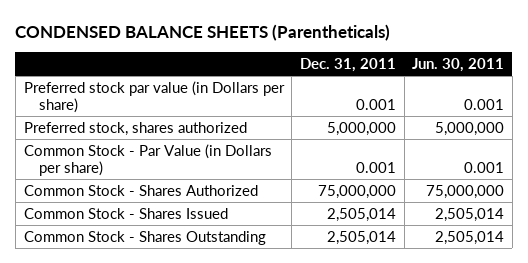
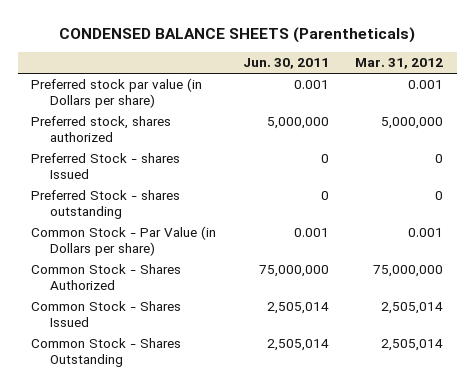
[299,57,396,72] Dec. 31, 2011 -> none
none -> [355,58,444,70] Mar. 31, 2012
none -> [31,153,181,180] Preferred Stock - shares Issued
none -> [31,190,181,220] Preferred Stock - shares outstanding

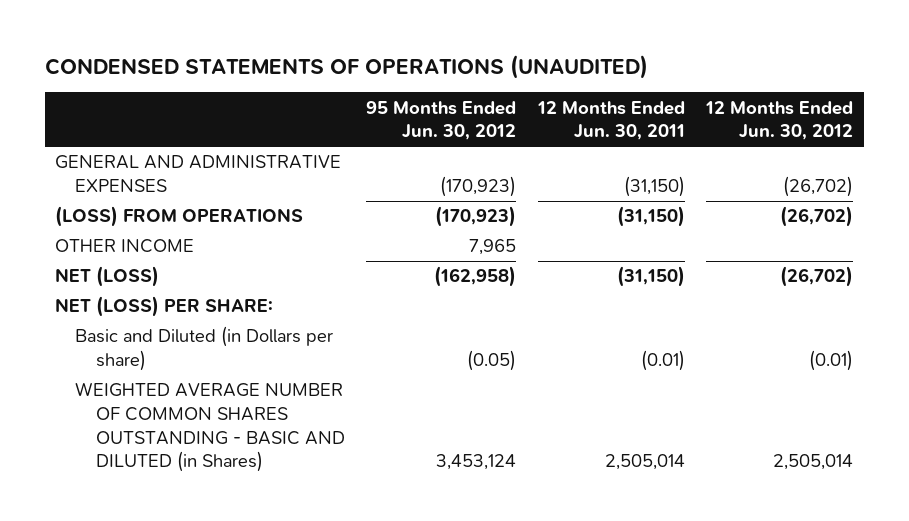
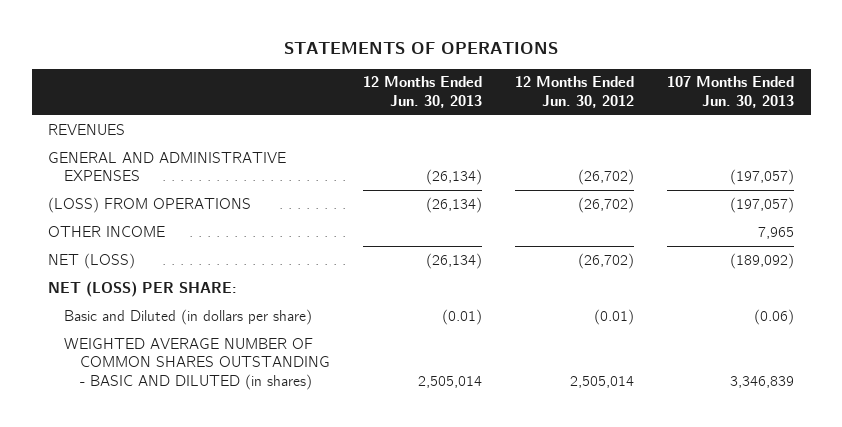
[44,54,648,79] CONDENSED STATEMENTS OF OPERATIONS (UNAUDITED) -> [284,42,559,55] STATEMENTS OF OPERATIONS
[366,100,517,141] 95 Months Ended Jun. 30, 2012 -> none
[536,100,685,141] 12 Months Ended Jun. 30, 2011 -> none
none -> [362,76,482,109] 12 Months Ended Jun. 30, 2013
none -> [667,76,795,109] 107 Months Ended Jun. 30, 2013
none -> [48,123,126,135] REVENUES
[75,326,334,371] Basic and Diluted (in Dollars per share) -> [63,308,312,325] Basic and Diluted (in dollars per share)
[75,382,345,473] WEIGHTED AVERAGE NUMBER OF COMMON SHARES OUTSTANDING - BASIC AND DILUTED (in Shares) -> [63,337,330,390] WEIGHTED AVERAGE NUMBER OF COMMON SHARES OUTSTANDING - BASIC AND DILUTED (in shares)

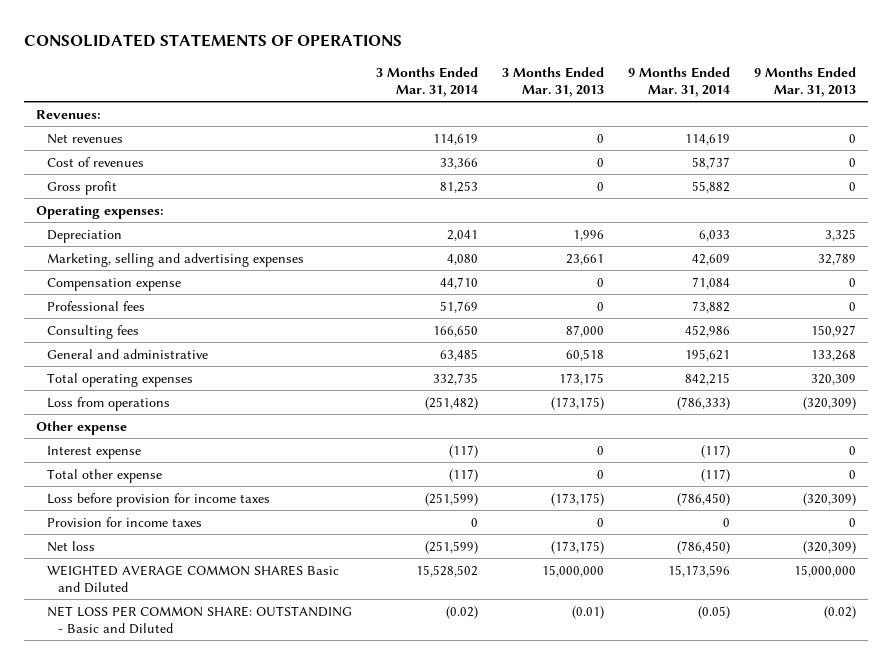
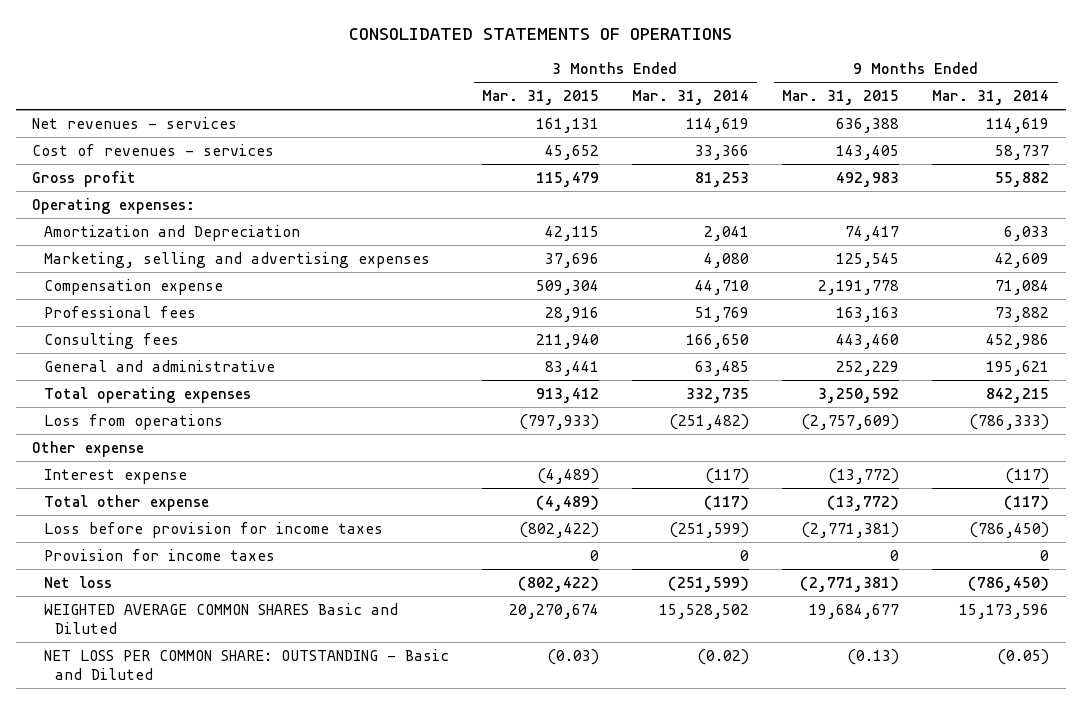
[502,66,605,97] 3 Months Ended Mar. 31, 2013 -> none
[754,66,857,97] 9 Months Ended Mar. 31, 2013 -> none
none -> [481,90,599,106] Mar. 31, 2015
none -> [782,90,900,106] Mar. 31, 2015
[36,109,102,119] Revenues: -> none
[47,133,124,144] Net revenues -> [32,116,238,129] Net revenues - services
[47,156,145,167] Cost of revenues -> [32,143,275,156] Cost of revenues - services
[47,229,123,243] Depreciation -> [43,224,300,241] Amortization and Depreciation

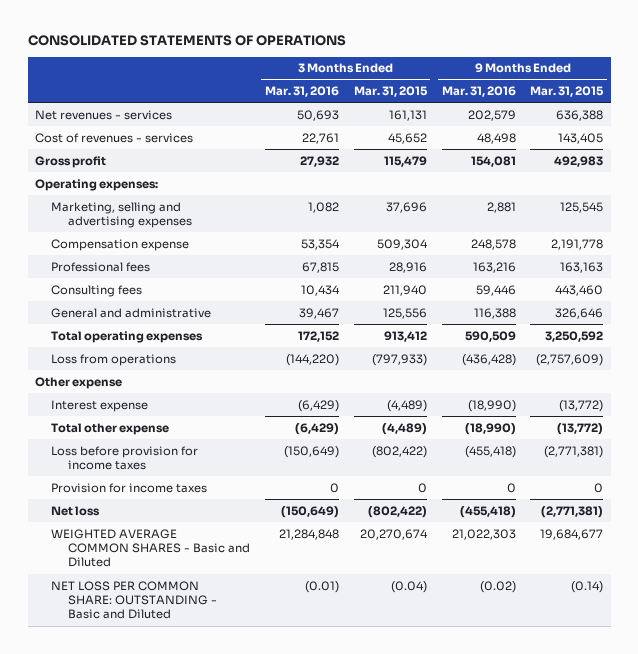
[632,90,750,106] Mar. 31, 2014 -> none
[932,90,1050,106] Mar. 31, 2014 -> none
none -> [264,85,339,97] Mar. 31, 2016
none -> [441,85,516,97] Mar. 31, 2016
[43,224,300,241] Amortization and Depreciation -> none
[544,360,599,376] 83,441 -> [382,307,427,319] 125,556
[836,360,900,376] 252,229 -> [555,307,604,319] 326,646
[43,602,398,634] WEIGHTED AVERAGE COMMON SHARES Basic and Diluted -> [51,528,250,568] WEIGHTED AVERAGE COMMON SHARES - Basic and Diluted
[546,648,599,665] (0.03) -> [390,580,427,593] (0.04)
[847,648,900,665] (0.13) -> [571,580,604,593] (0.14)

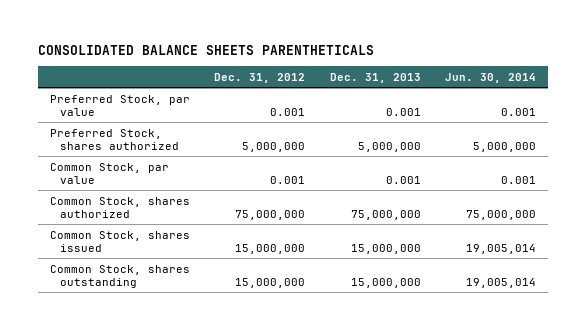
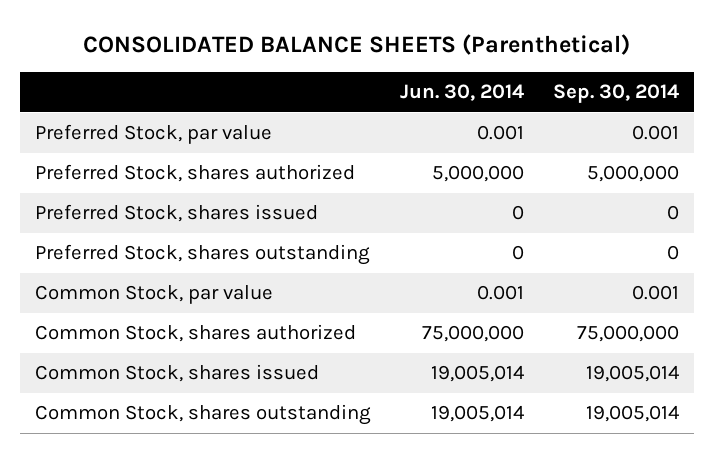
[37,44,374,55] CONSOLIDATED BALANCE SHEETS PARENTHETICALS -> [82,33,630,55] CONSOLIDATED BALANCE SHEETS (Parenthetical)
[214,72,306,83] Dec. 31, 2012 -> none
[329,72,421,83] Dec. 31, 2013 -> none
none -> [553,84,680,104] Sep. 30, 2014
none -> [34,204,318,223] Preferred Stock, shares issued
none -> [34,244,370,266] Preferred Stock, shares outstanding

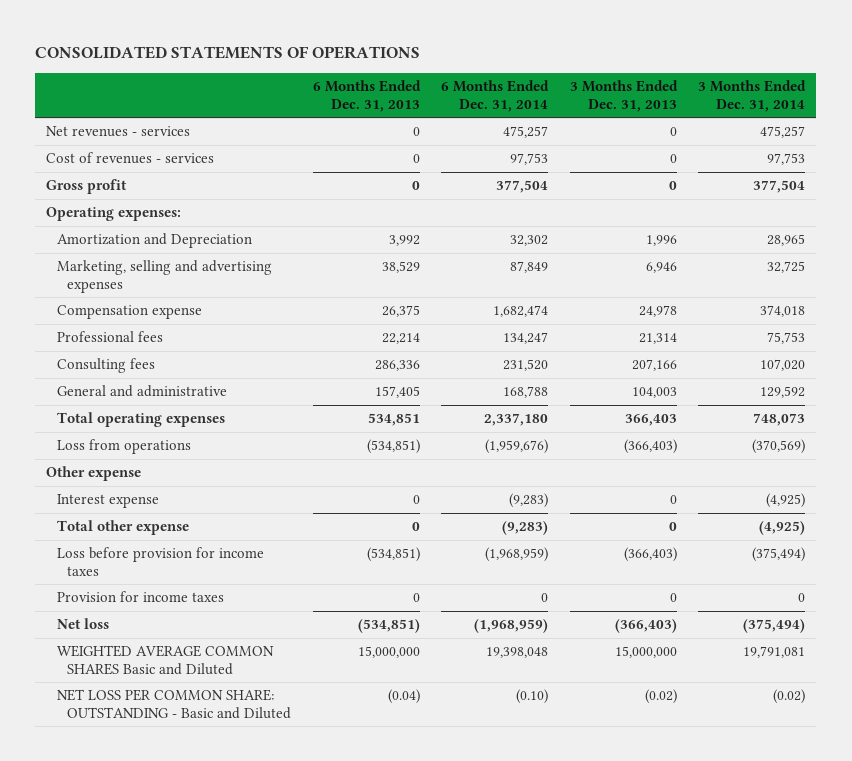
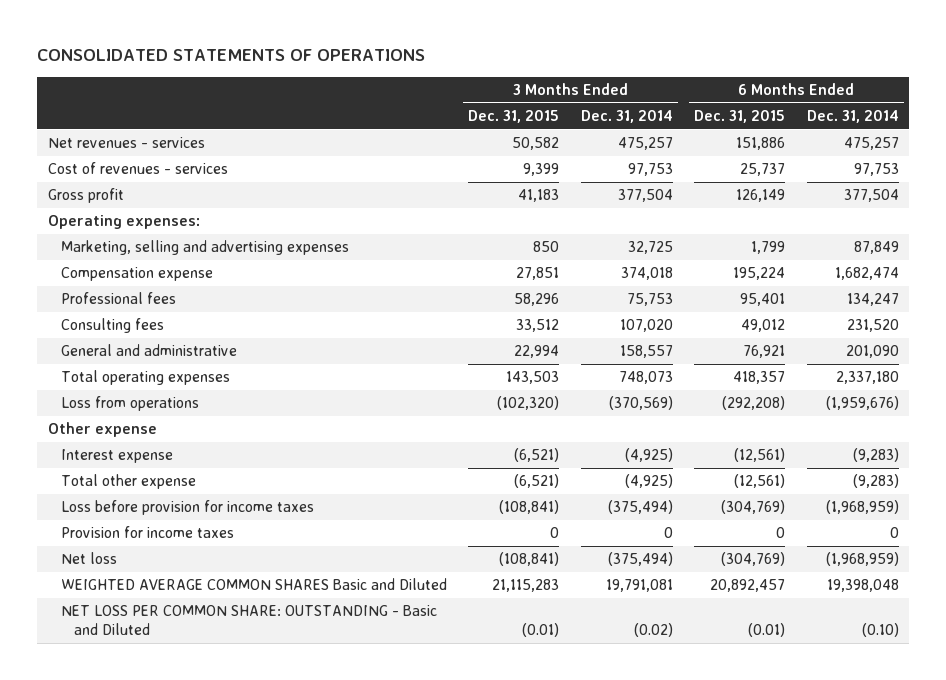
[312,80,421,112] 6 Months Ended Dec. 31, 2013 -> none
[569,80,678,112] 3 Months Ended Dec. 31, 2013 -> none
none -> [468,110,560,124] Dec. 31, 2015
none -> [694,110,786,124] Dec. 31, 2015
[56,233,252,249] Amortization and Depreciation -> none
[503,386,549,399] 168,788 -> [845,345,899,359] 201,090
[760,386,806,399] 129,592 -> [619,345,673,359] 158,557

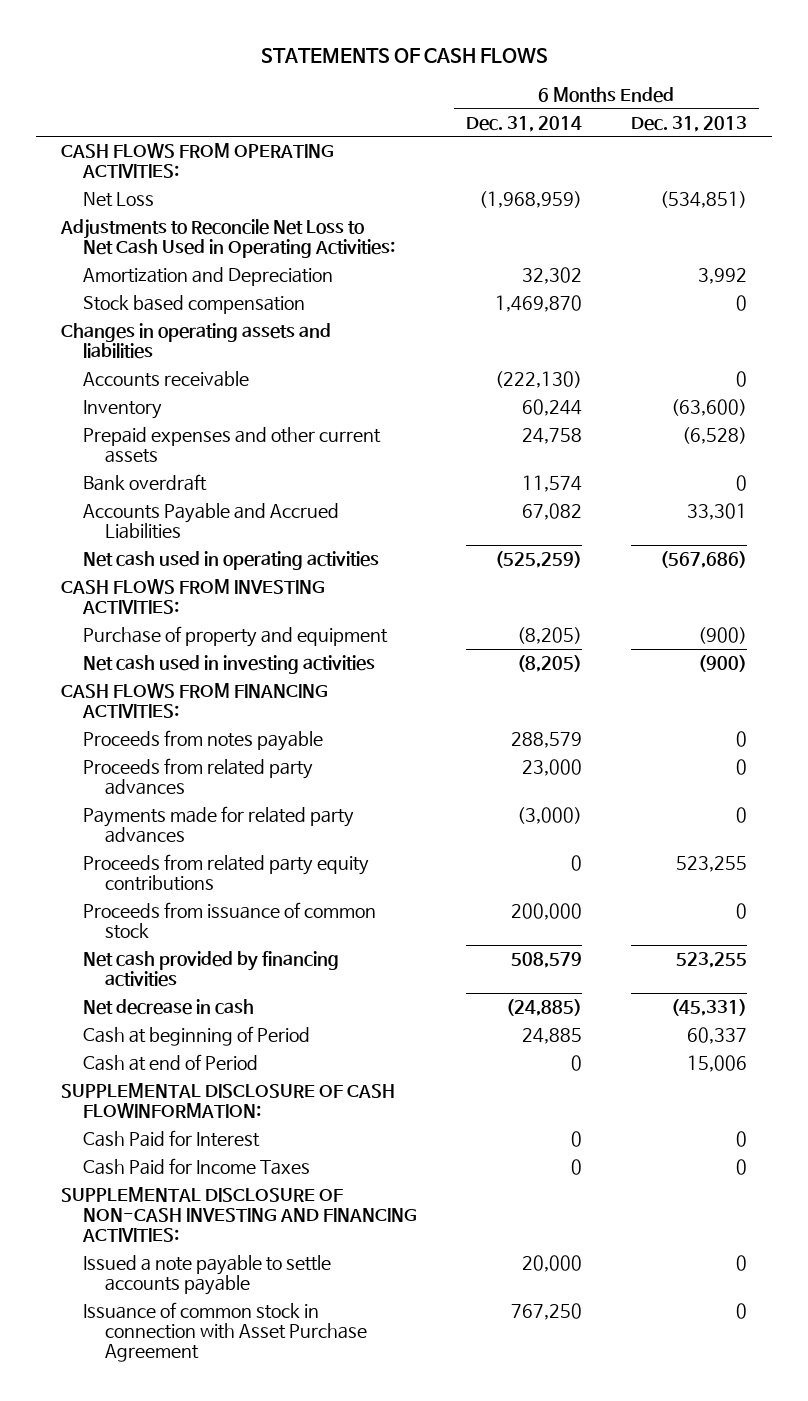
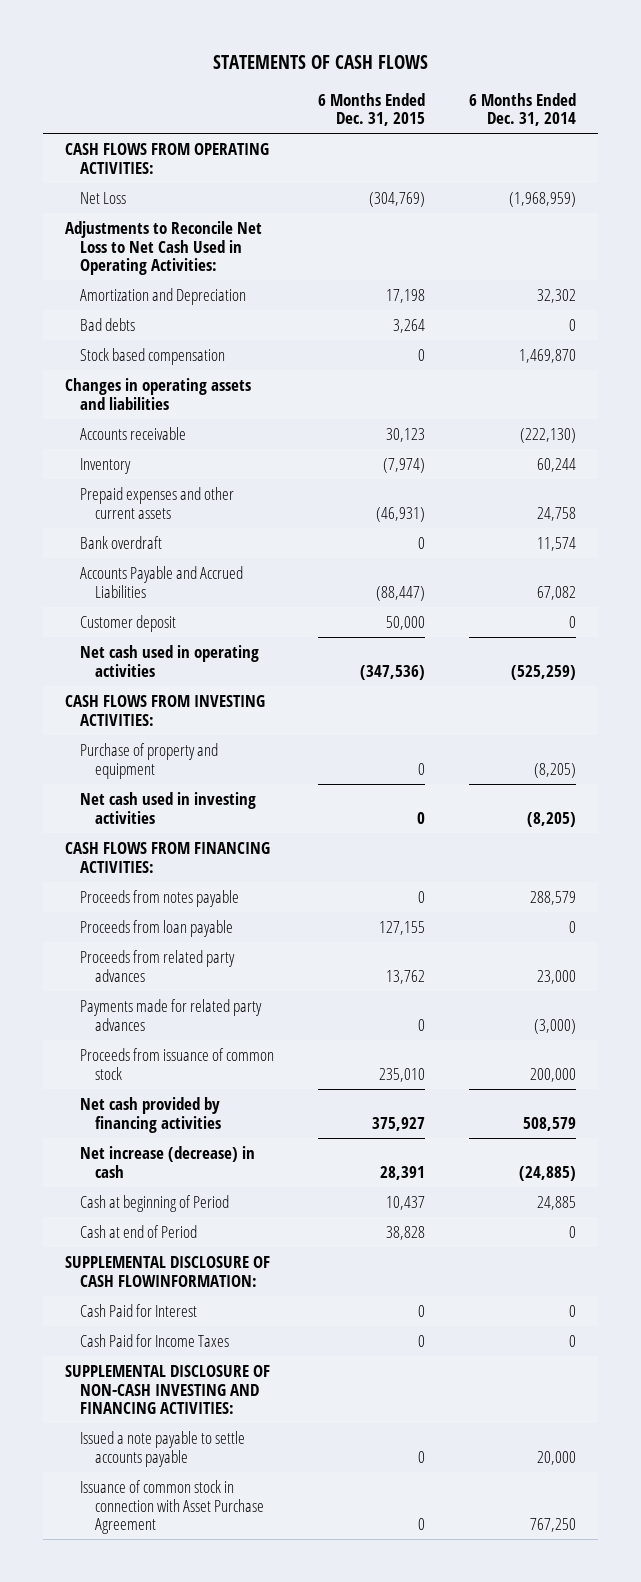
[631,115,748,132] Dec. 31, 2013 -> none
none -> [318,92,426,127] 6 Months Ended Dec. 31, 2015
none -> [80,317,136,331] Bad debts
none -> [80,614,177,632] Customer deposit
none -> [80,919,234,937] Proceeds from loan payable
[82,854,369,892] Proceeds from related party equity contributions -> none
[82,999,254,1016] Net decrease in cash -> [80,1145,256,1178] Net increase (decrease) in cash

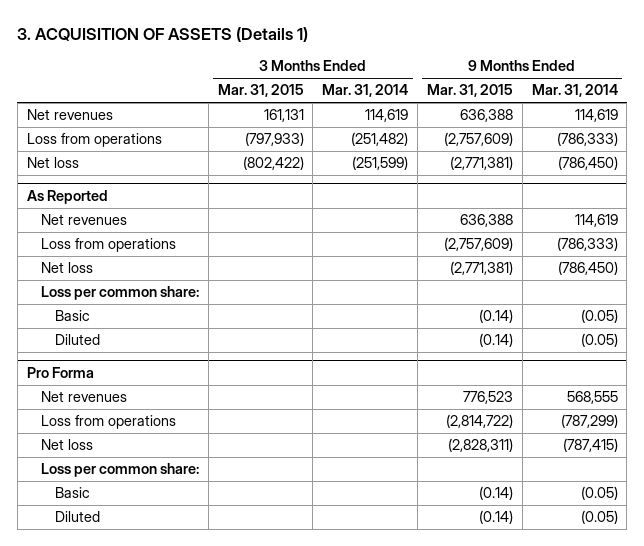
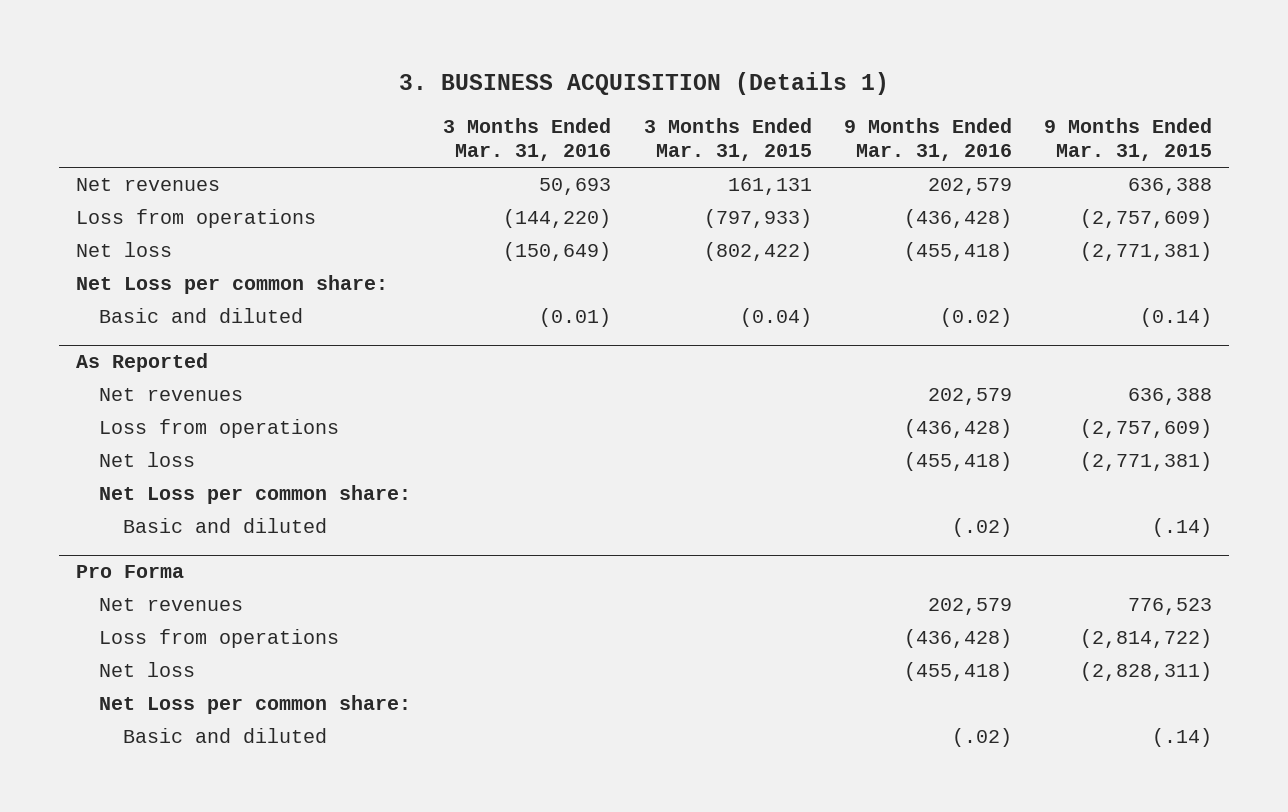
[17,26,309,42] 3. ACQUISITION OF ASSETS (Details 1) -> [398,72,889,96] 3. BUSINESS ACQUISITION (Details 1)
[322,84,409,98] Mar. 31, 2014 -> none
[531,84,618,98] Mar. 31, 2014 -> none
none -> [443,117,612,162] 3 Months Ended Mar. 31, 2016
none -> [844,117,1013,162] 9 Months Ended Mar. 31, 2016
none -> [75,274,388,294] Net Loss per common share:
none -> [99,307,304,323] Basic and diluted
[55,310,91,322] Basic -> none
[55,334,101,346] Diluted -> none
[40,286,199,301] Loss per common share: -> [99,484,412,504] Net Loss per common share:
none -> [122,517,327,533] Basic and diluted
[55,487,91,499] Basic -> none
[55,511,101,523] Diluted -> none
[40,463,199,478] Loss per common share: -> [99,694,412,714] Net Loss per common share:
none -> [122,727,327,743] Basic and diluted

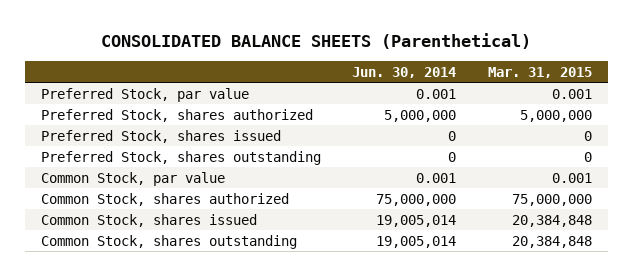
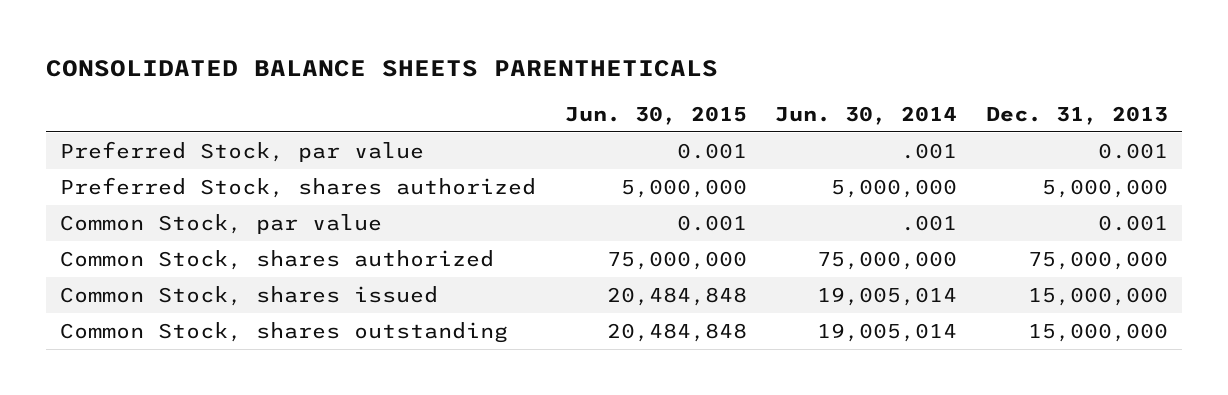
[101,32,532,49] CONSOLIDATED BALANCE SHEETS (Parenthetical) -> [45,60,718,78] CONSOLIDATED BALANCE SHEETS PARENTHETICALS
[488,66,593,78] Mar. 31, 2015 -> none
none -> [564,105,747,125] Jun. 30, 2015
none -> [985,105,1168,125] Dec. 31, 2013
[416,88,457,99] 0.001 -> [901,142,958,159] .001
[40,129,281,143] Preferred Stock, shares issued -> none
[40,150,321,165] Preferred Stock, shares outstanding -> none
[416,172,457,183] 0.001 -> [901,214,958,231] .001

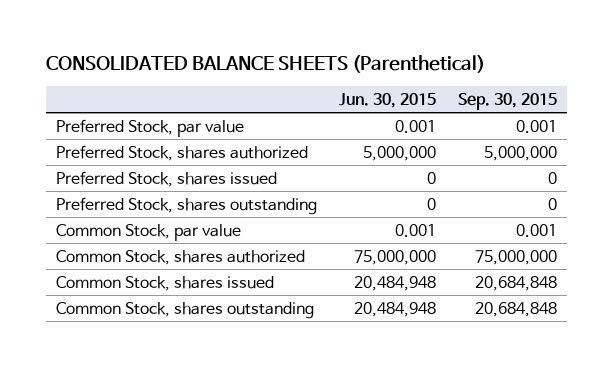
[45,60,718,78] CONSOLIDATED BALANCE SHEETS PARENTHETICALS -> [45,55,485,74] CONSOLIDATED BALANCE SHEETS (Parenthetical)
[775,105,958,125] Jun. 30, 2014 -> none
[985,105,1168,125] Dec. 31, 2013 -> none
none -> [457,92,557,110] Sep. 30, 2015
none -> [56,170,278,187] Preferred Stock, shares issued
none -> [56,196,318,215] Preferred Stock, shares outstanding
[606,286,747,306] 20,484,848 -> [353,275,436,291] 20,484,948
[606,322,747,342] 20,484,848 -> [353,301,436,317] 20,484,948

